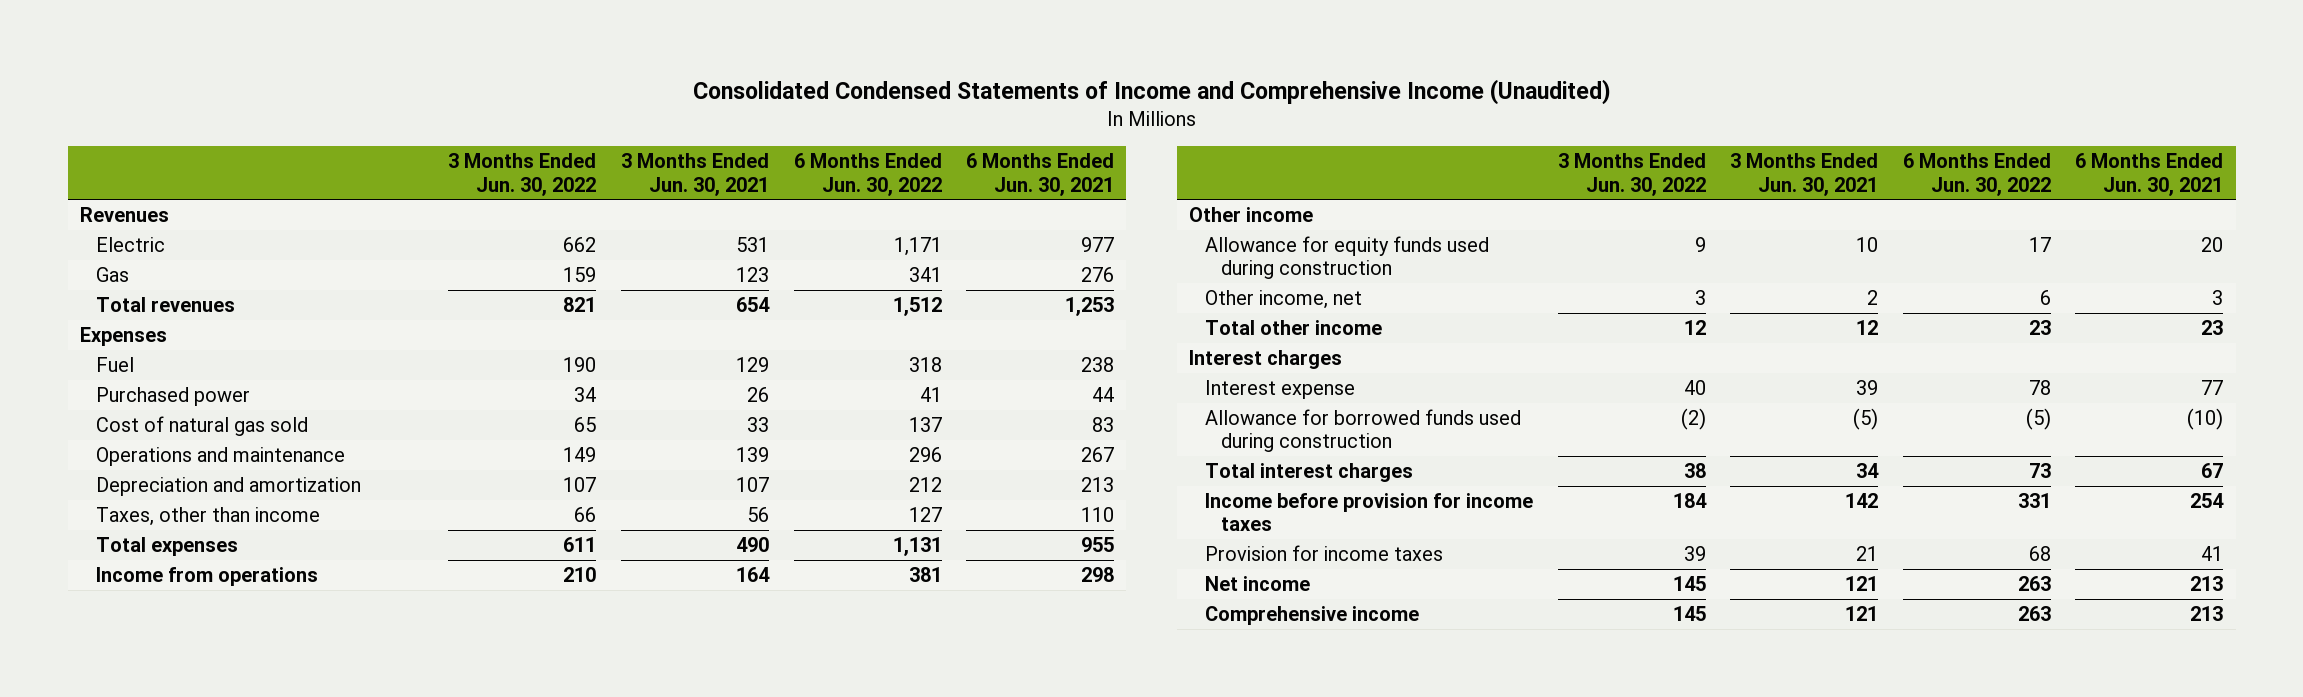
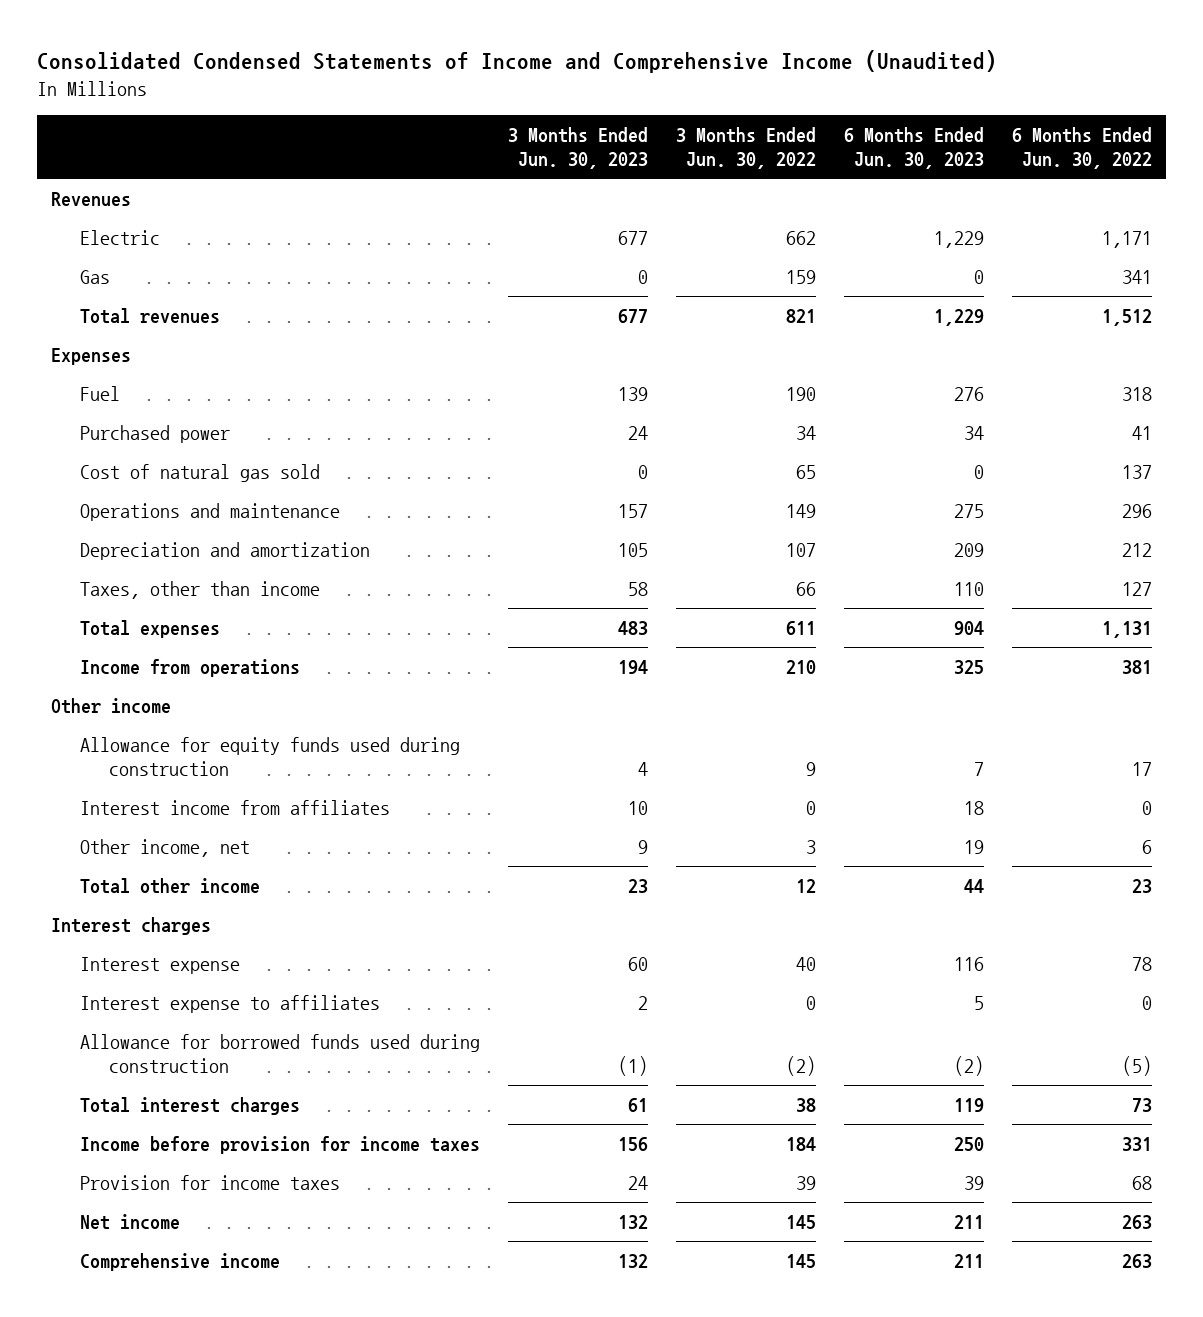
[620,153,769,196] 3 Months Ended Jun. 30, 2021 -> none
[966,153,1115,196] 6 Months Ended Jun. 30, 2021 -> none
none -> [508,127,649,170] 3 Months Ended Jun. 30, 2023
none -> [843,127,984,170] 6 Months Ended Jun. 30, 2023
none -> [80,799,391,815] Interest income from affiliates
none -> [80,994,381,1013] Interest expense to affiliates

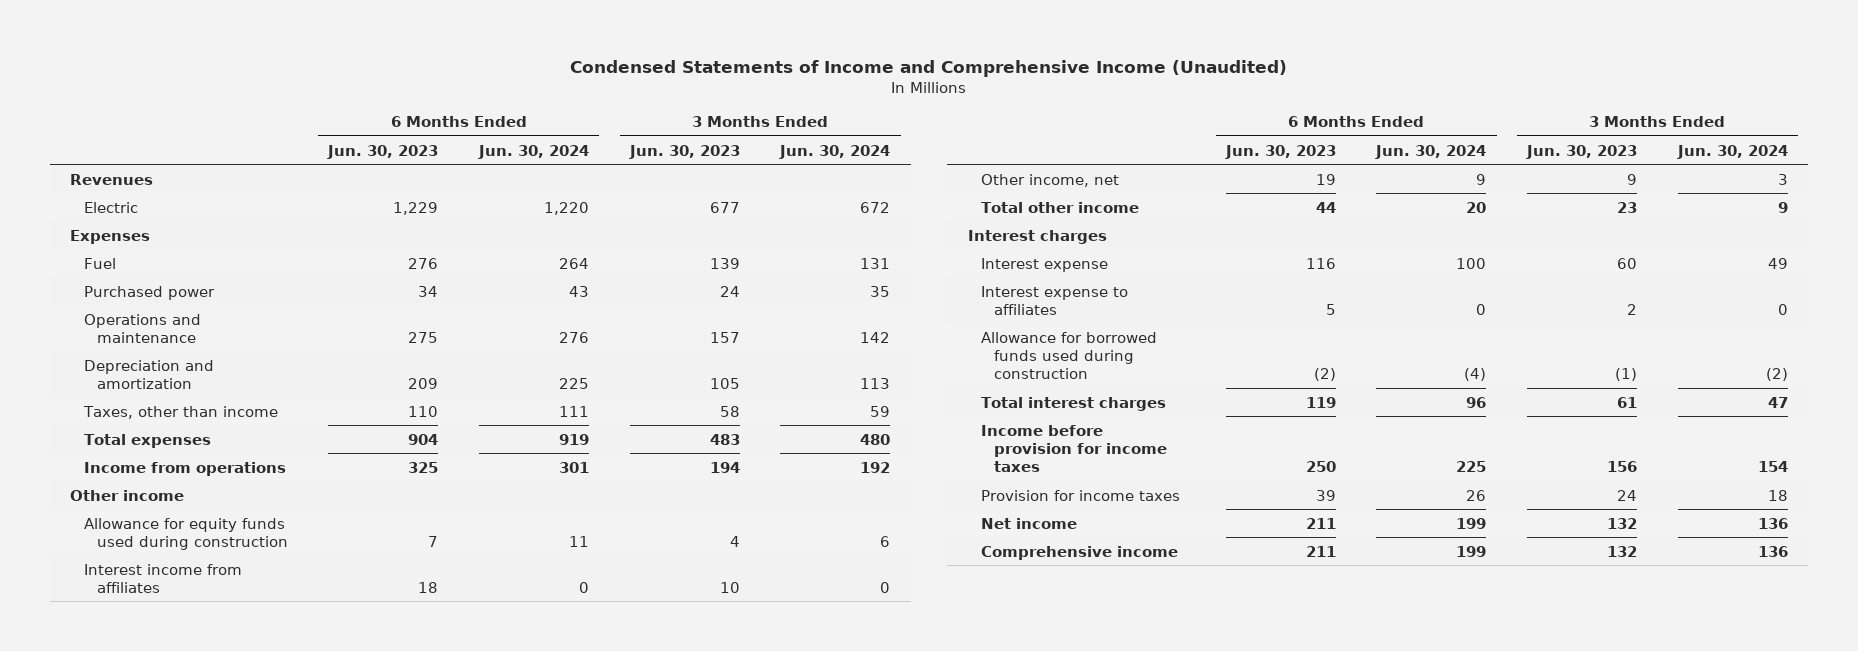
[37,50,998,74] Consolidated Condensed Statements of Income and Comprehensive Income (Unaudited) -> [570,59,1288,77] Condensed Statements of Income and Comprehensive Income (Unaudited)
[676,127,817,170] 3 Months Ended Jun. 30, 2022 -> none
[1011,127,1152,170] 6 Months Ended Jun. 30, 2022 -> none
none -> [478,144,590,159] Jun. 30, 2024
none -> [779,144,891,159] Jun. 30, 2024
[80,269,111,284] Gas -> none
[80,307,221,324] Total revenues -> none
[80,463,321,482] Cost of natural gas sold -> none

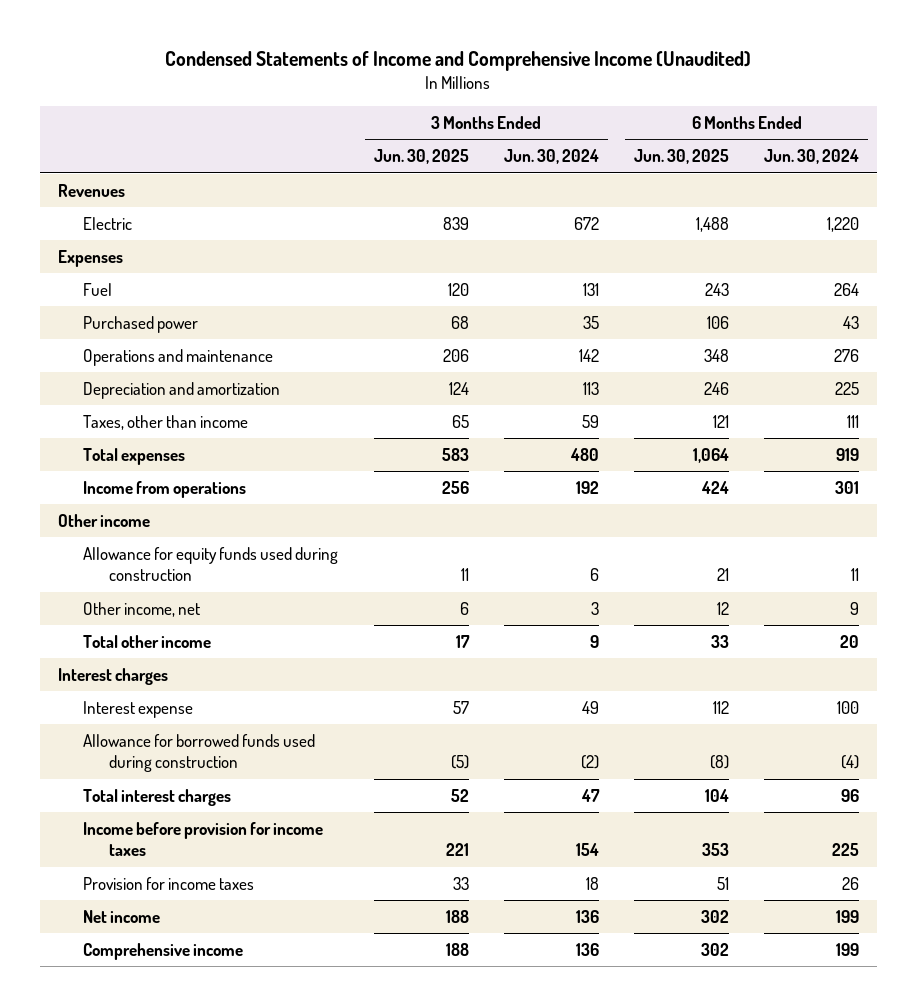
[327,144,439,159] Jun. 30, 2023 -> none
[628,144,740,159] Jun. 30, 2023 -> none
none -> [373,149,469,165] Jun. 30, 2025
none -> [633,149,729,165] Jun. 30, 2025
[83,563,242,593] Interest income from affiliates -> none
[980,285,1128,315] Interest expense to affiliates -> none

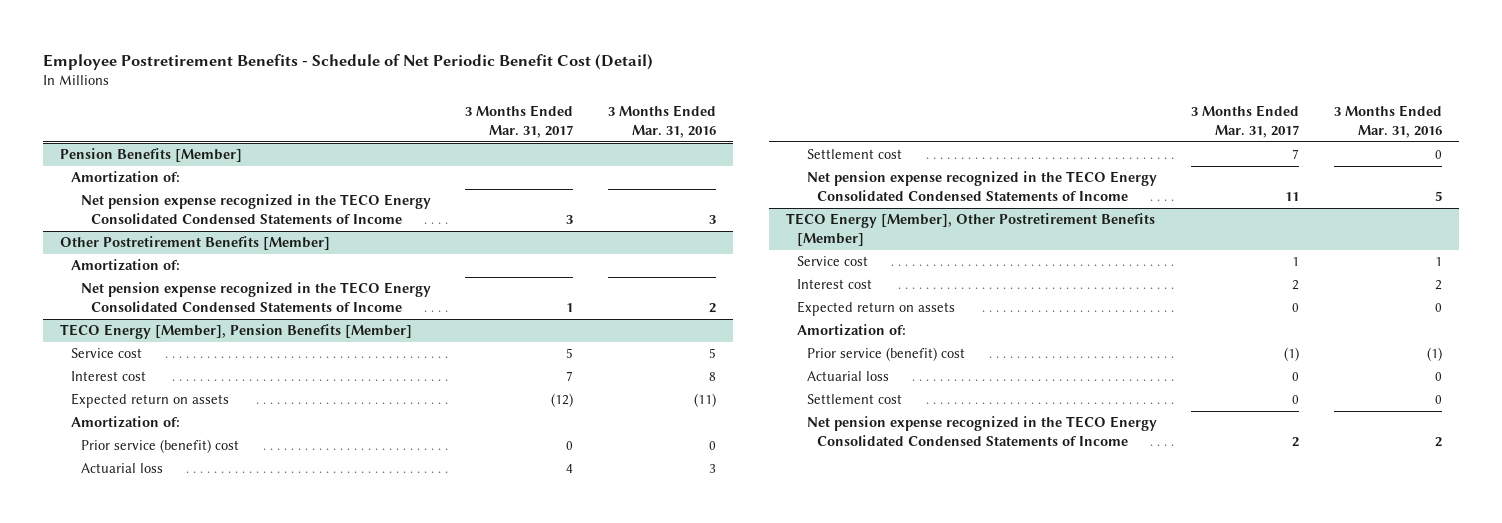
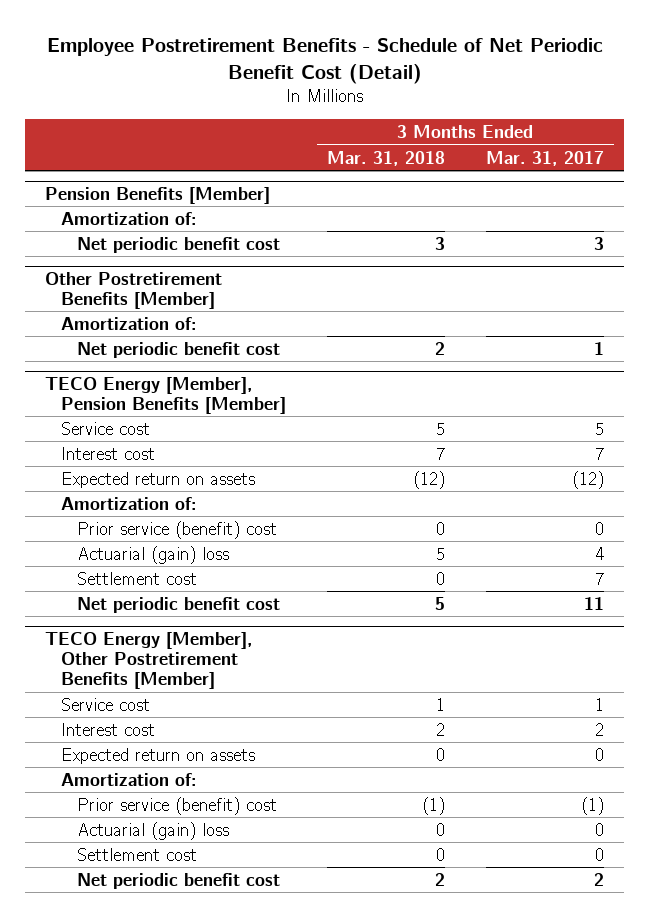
[607,105,716,138] 3 Months Ended Mar. 31, 2016 -> none
none -> [327,150,446,166] Mar. 31, 2018
[81,194,432,224] Net pension expense recognized in the TECO Energy Consolidated Condensed Statements of Income -> [77,236,281,253] Net periodic benefit cost
[81,282,432,312] Net pension expense recognized in the TECO Energy Consolidated Condensed Statements of Income -> [77,341,281,358] Net periodic benefit cost
[81,463,164,474] Actuarial loss -> [77,545,230,564] Actuarial (gain) loss
[807,171,1158,201] Net pension expense recognized in the TECO Energy Consolidated Condensed Statements of Income -> [77,596,281,613] Net periodic benefit cost
[807,371,890,382] Actuarial loss -> [77,821,230,840] Actuarial (gain) loss
[807,416,1158,446] Net pension expense recognized in the TECO Energy Consolidated Condensed Statements of Income -> [77,872,281,889] Net periodic benefit cost

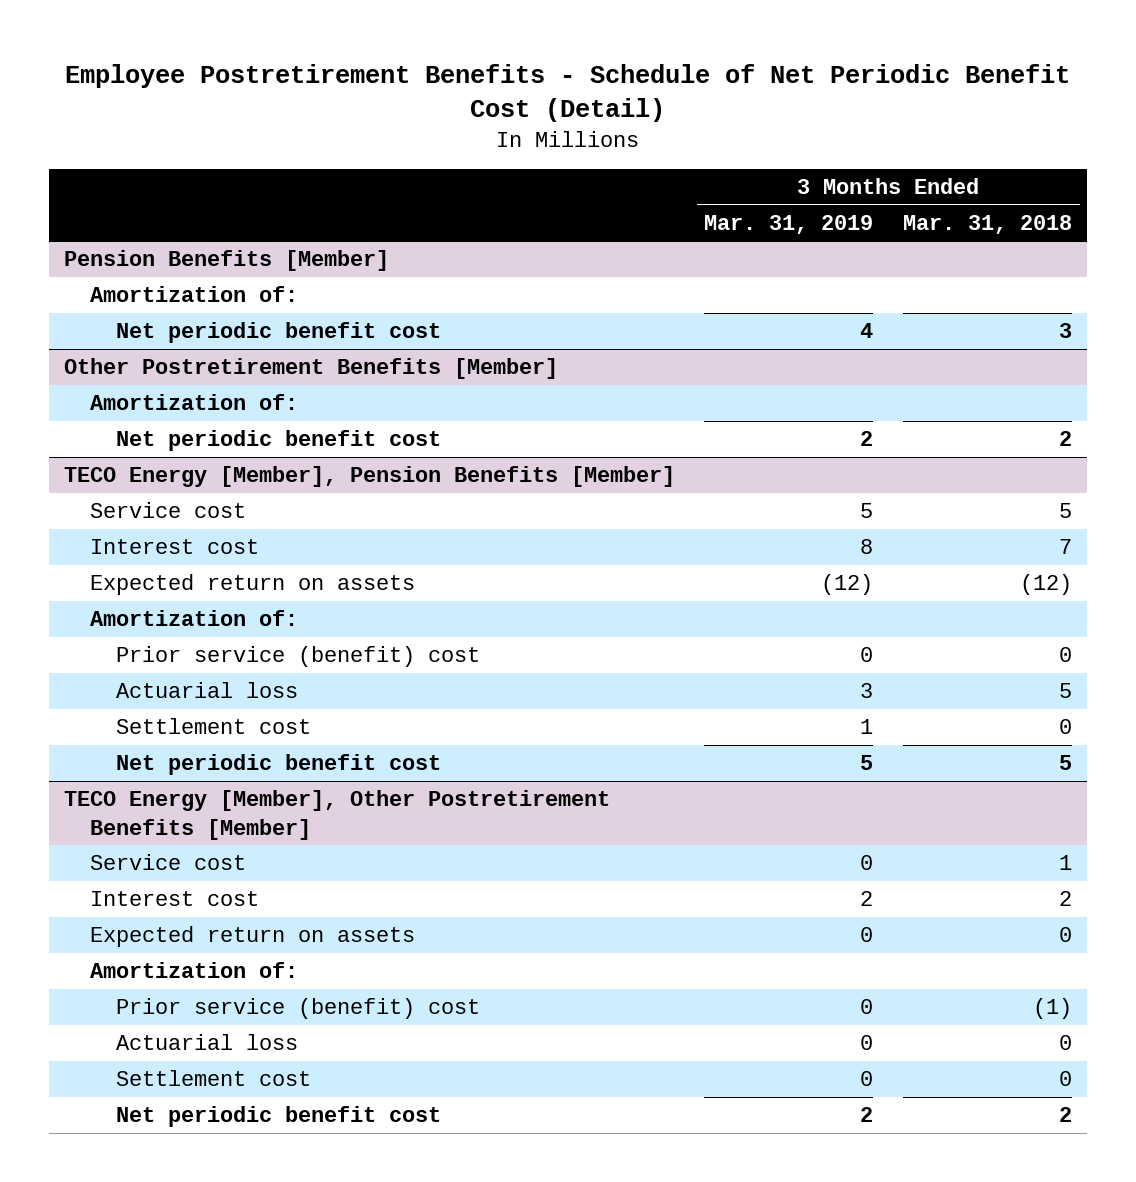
[485,150,604,166] Mar. 31, 2017 -> none
none -> [704,214,874,234] Mar. 31, 2019
[77,545,230,564] Actuarial (gain) loss -> [115,682,298,699] Actuarial loss
[77,821,230,840] Actuarial (gain) loss -> [115,1034,298,1051] Actuarial loss

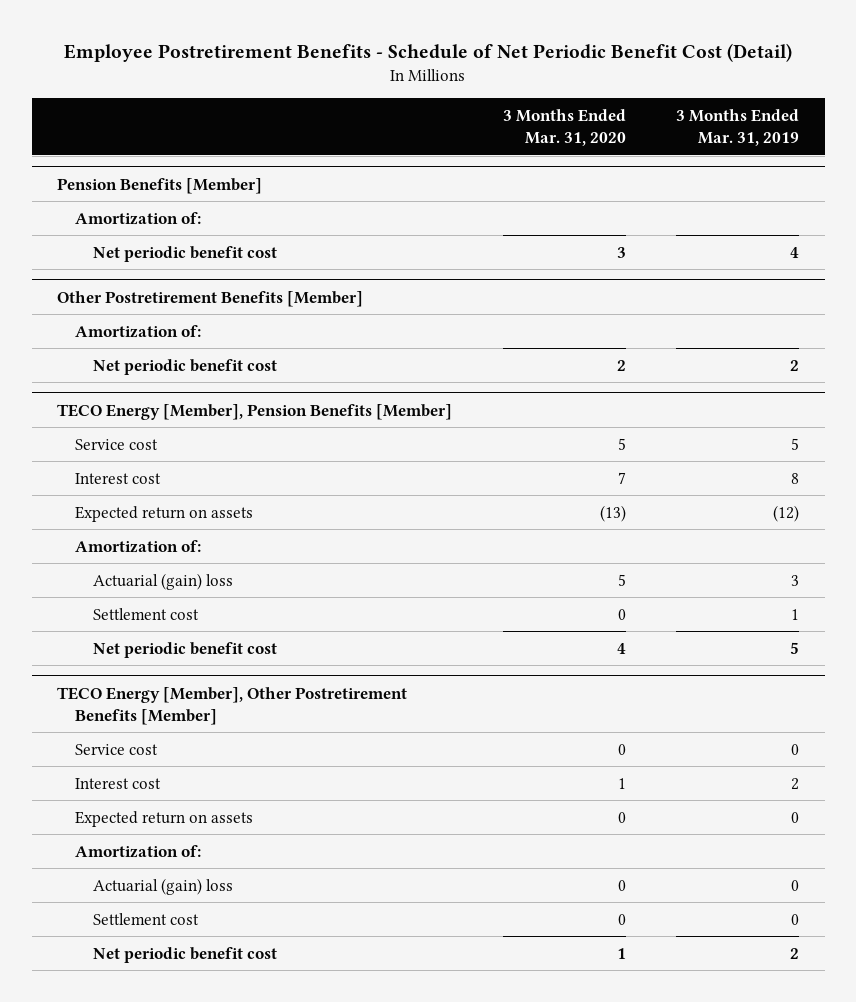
[903,214,1073,234] Mar. 31, 2018 -> none
none -> [502,109,626,146] 3 Months Ended Mar. 31, 2020
[115,646,480,668] Prior service (benefit) cost -> none
[115,682,298,699] Actuarial loss -> [93,572,234,590] Actuarial (gain) loss
[115,998,480,1020] Prior service (benefit) cost -> none
[115,1034,298,1051] Actuarial loss -> [93,877,234,895] Actuarial (gain) loss

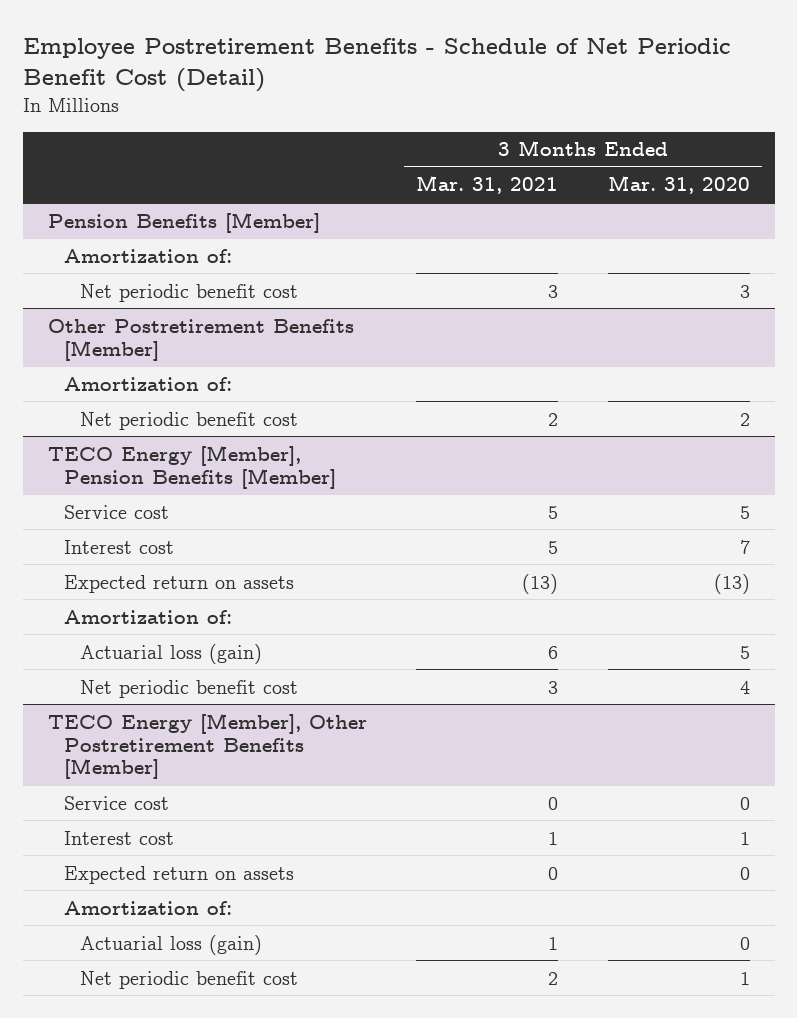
[676,109,800,146] 3 Months Ended Mar. 31, 2019 -> none
none -> [416,175,559,195] Mar. 31, 2021
[93,607,200,620] Settlement cost -> none
[93,572,234,590] Actuarial (gain) loss -> [79,643,262,664] Actuarial loss (gain)
[93,912,200,925] Settlement cost -> none
[93,877,234,895] Actuarial (gain) loss -> [79,934,262,955] Actuarial loss (gain)

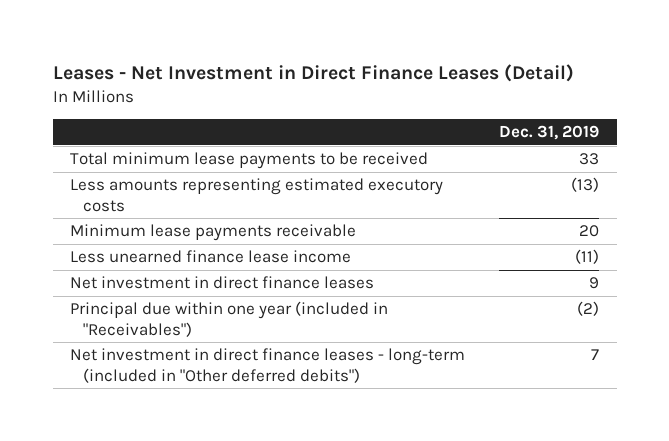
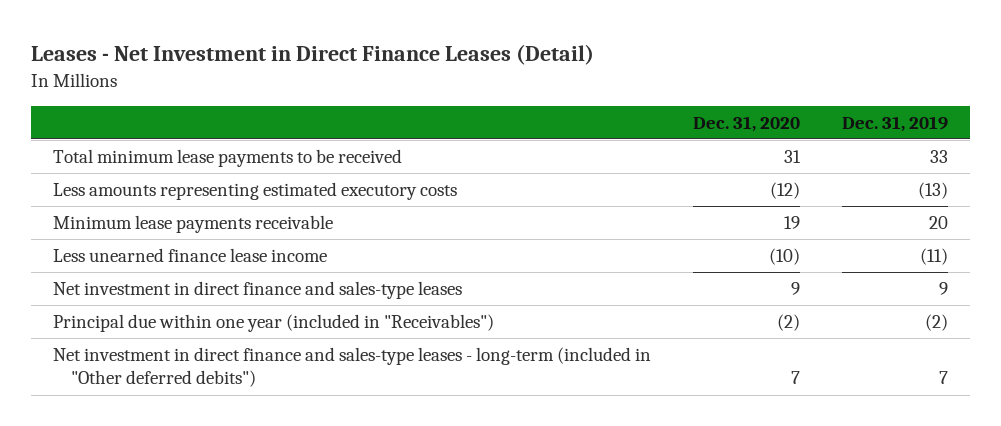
none -> [693,115,801,132] Dec. 31, 2020
[69,276,374,290] Net investment in direct finance leases -> [52,281,462,300] Net investment in direct finance and sales-type leases
[69,348,465,383] Net investment in direct finance leases - long-term (included in "Other deferred debits") -> [52,347,651,388] Net investment in direct finance and sales-type leases - long-term (included in "Other deferred debits")

